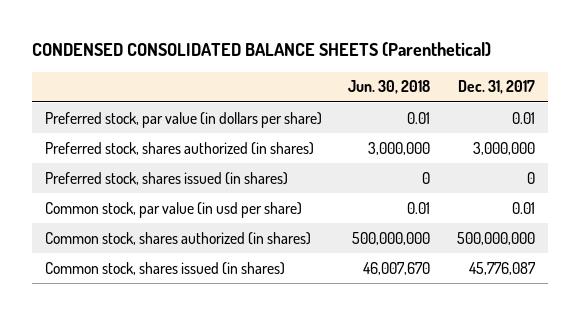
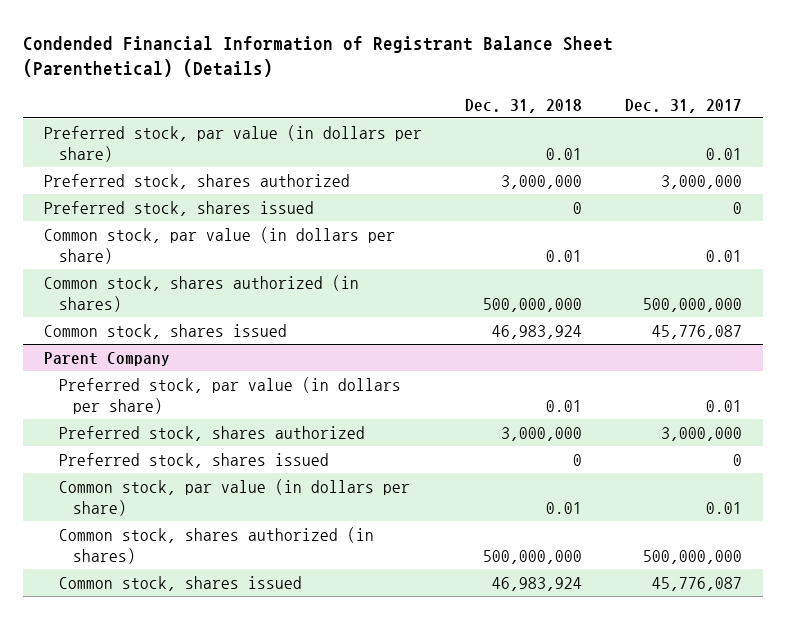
[31,42,491,58] CONDENSED CONSOLIDATED BALANCE SHEETS (Parenthetical) -> [22,35,613,78] Condended Financial Information of Registrant Balance Sheet (Parenthetical) (Details)
[348,80,431,95] Jun. 30, 2018 -> none
none -> [465,98,583,113] Dec. 31, 2018
[44,141,314,155] Preferred stock, shares authorized (in shares) -> [44,173,351,189] Preferred stock, shares authorized
[44,171,288,185] Preferred stock, shares issued (in shares) -> [44,200,315,216] Preferred stock, shares issued
[44,201,302,218] Common stock, par value (in usd per share) -> [44,226,396,264] Common stock, par value (in dollars per share)
[44,261,285,275] Common stock, shares issued (in shares) -> [44,323,288,339] Common stock, shares issued
none -> [44,351,171,366] Parent Company
none -> [58,376,401,414] Preferred stock, par value (in dollars per share)
none -> [58,425,365,441] Preferred stock, shares authorized
none -> [58,452,329,468] Preferred stock, shares issued
none -> [58,478,410,516] Common stock, par value (in dollars per share)
none -> [58,526,374,564] Common stock, shares authorized (in shares)
none -> [58,575,302,591] Common stock, shares issued

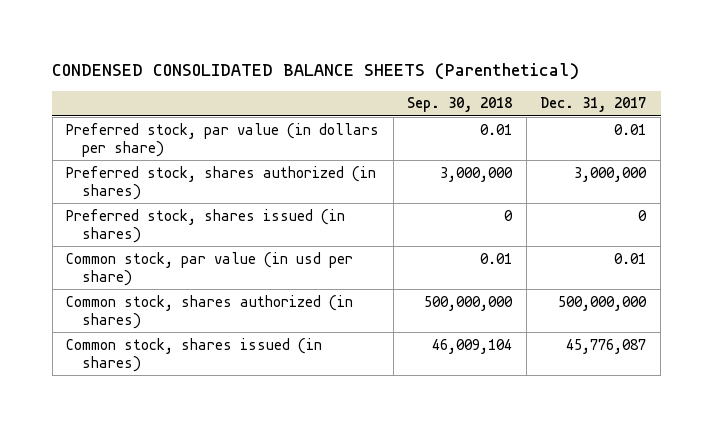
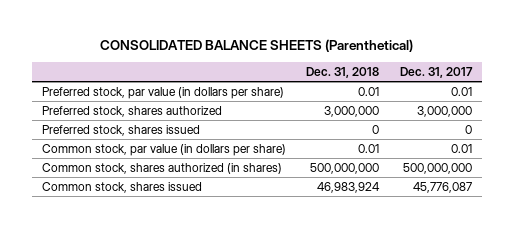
[52,62,580,80] CONDENSED CONSOLIDATED BALANCE SHEETS (Parenthetical) -> [99,39,413,53] CONSOLIDATED BALANCE SHEETS (Parenthetical)
[407,97,513,113] Sep. 30, 2018 -> none
none -> [306,67,380,79] Dec. 31, 2018
[66,165,377,200] Preferred stock, shares authorized (in shares) -> [41,106,222,118] Preferred stock, shares authorized
[66,208,346,243] Preferred stock, shares issued (in shares) -> [41,125,200,137] Preferred stock, shares issued
[66,251,354,286] Common stock, par value (in usd per share) -> [41,144,286,157] Common stock, par value (in dollars per share)
[66,337,323,372] Common stock, shares issued (in shares) -> [41,182,202,194] Common stock, shares issued

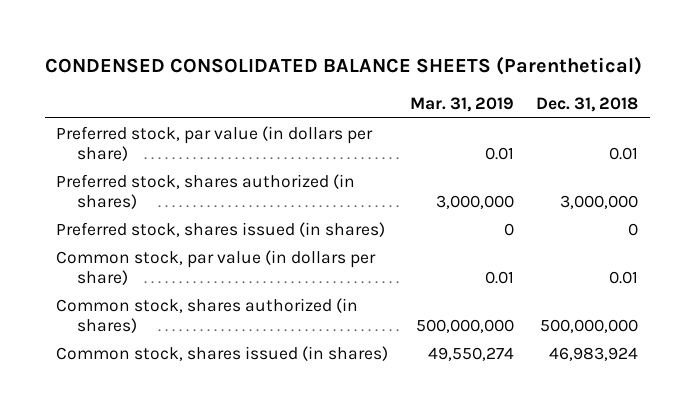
[99,39,413,53] CONSOLIDATED BALANCE SHEETS (Parenthetical) -> [44,56,642,76] CONDENSED CONSOLIDATED BALANCE SHEETS (Parenthetical)
[399,67,473,79] Dec. 31, 2017 -> none
none -> [410,97,515,113] Mar. 31, 2019
[41,106,222,118] Preferred stock, shares authorized -> [55,173,355,209] Preferred stock, shares authorized (in shares)
[41,125,200,137] Preferred stock, shares issued -> [55,221,385,237] Preferred stock, shares issued (in shares)
[41,182,202,194] Common stock, shares issued -> [55,345,388,361] Common stock, shares issued (in shares)

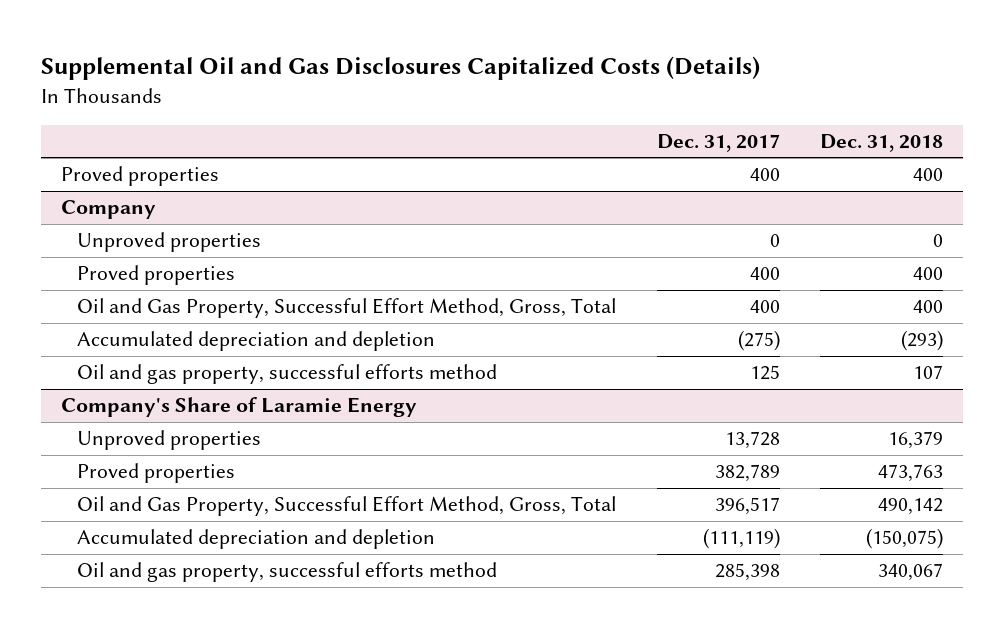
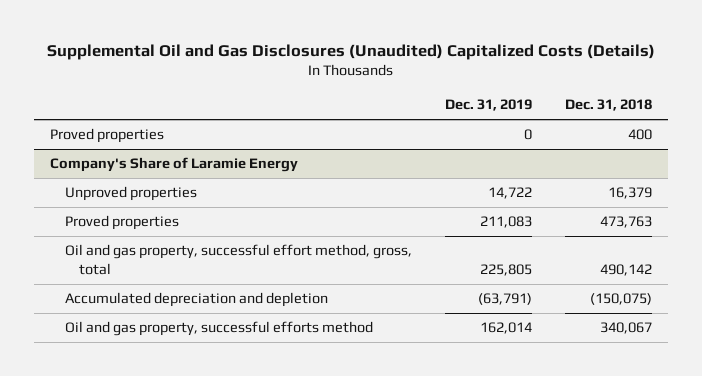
[40,56,760,81] Supplemental Oil and Gas Disclosures Capitalized Costs (Details) -> [46,43,655,60] Supplemental Oil and Gas Disclosures (Unaudited) Capitalized Costs (Details)
[656,133,780,152] Dec. 31, 2017 -> none
none -> [444,99,532,112] Dec. 31, 2019
[60,200,156,220] Company -> none
[77,232,262,253] Unproved properties -> none
[77,265,236,286] Proved properties -> none
[77,298,617,319] Oil and Gas Property, Successful Effort Method, Gross, Total -> none
[77,331,436,352] Accumulated depreciation and depletion -> none
[77,364,498,385] Oil and gas property, successful efforts method -> none
[77,496,617,517] Oil and Gas Property, Successful Effort Method, Gross, Total -> [64,244,412,275] Oil and gas property, successful effort method, gross, total

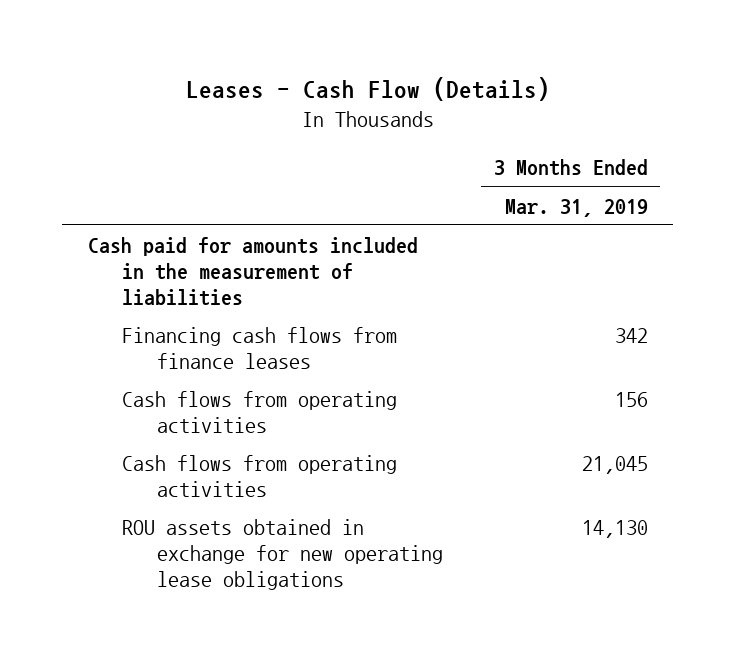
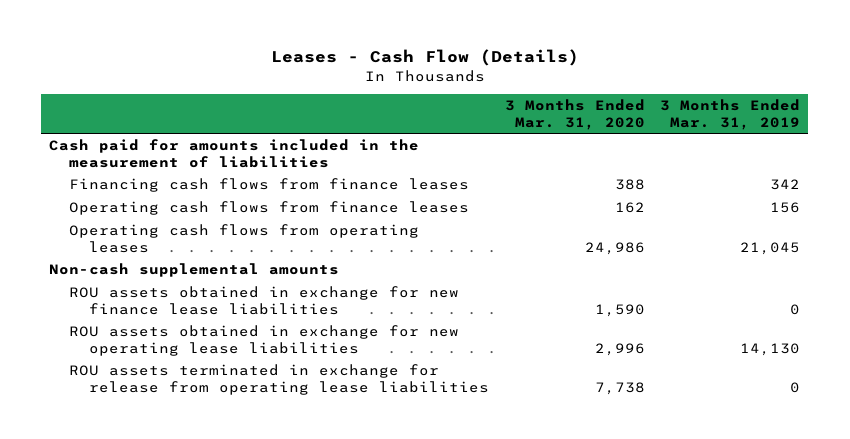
none -> [504,99,645,130] 3 Months Ended Mar. 31, 2020
[122,391,398,434] Cash flows from operating activities -> [69,201,470,216] Operating cash flows from finance leases
[122,455,398,498] Cash flows from operating activities -> [69,224,420,253] Operating cash flows from operating leases
none -> [49,263,340,278] Non-cash supplemental amounts
none -> [69,286,460,315] ROU assets obtained in exchange for new finance lease liabilities
[122,519,444,590] ROU assets obtained in exchange for new operating lease obligations -> [69,325,460,356] ROU assets obtained in exchange for new operating lease liabilities
none -> [69,364,490,395] ROU assets terminated in exchange for release from operating lease liabilities

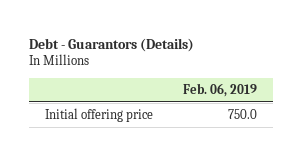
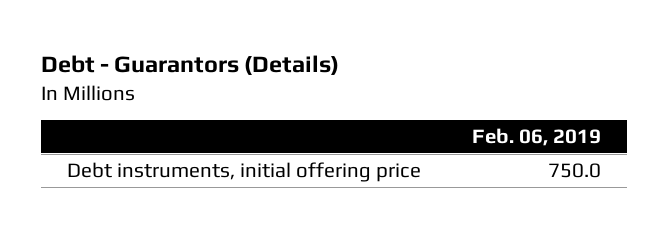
[44,108,153,123] Initial offering price -> [66,161,421,182] Debt instruments, initial offering price

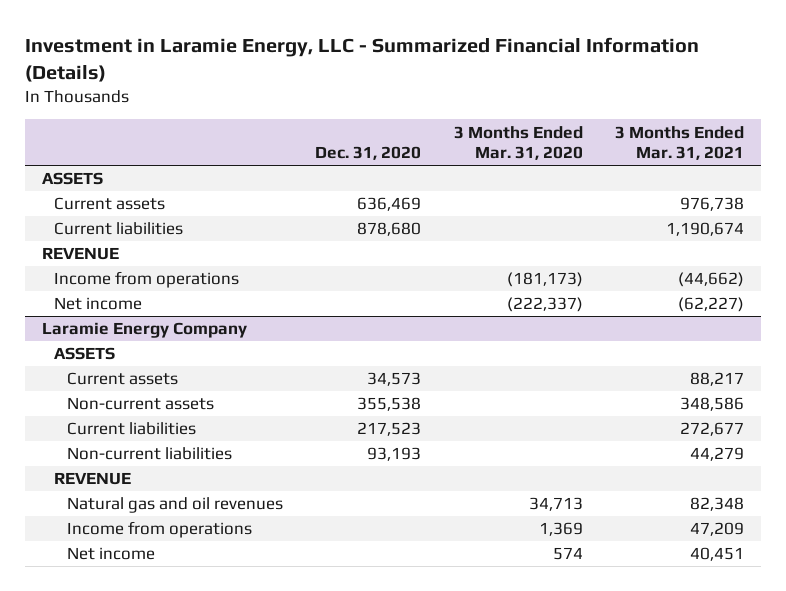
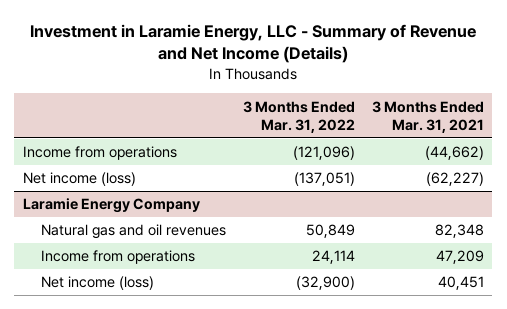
[25,37,700,82] Investment in Laramie Energy, LLC - Summarized Financial Information (Details) -> [30,23,477,64] Investment in Laramie Energy, LLC - Summary of Revenue and Net Income (Details)
[315,146,422,161] Dec. 31, 2020 -> none
[453,125,583,161] 3 Months Ended Mar. 31, 2020 -> none
none -> [242,100,355,133] 3 Months Ended Mar. 31, 2022
[41,172,103,186] ASSETS -> none
[54,197,166,211] Current assets -> none
[54,222,184,236] Current liabilities -> none
[41,247,119,261] REVENUE -> none
[54,297,143,311] Net income -> [22,172,136,187] Net income (loss)
[54,347,116,361] ASSETS -> none
[66,372,178,386] Current assets -> none
[66,397,214,411] Non-current assets -> none
[66,422,196,436] Current liabilities -> none
[66,447,232,461] Non-current liabilities -> none
[54,472,132,486] REVENUE -> none
[66,547,155,561] Net income -> [41,276,155,291] Net income (loss)

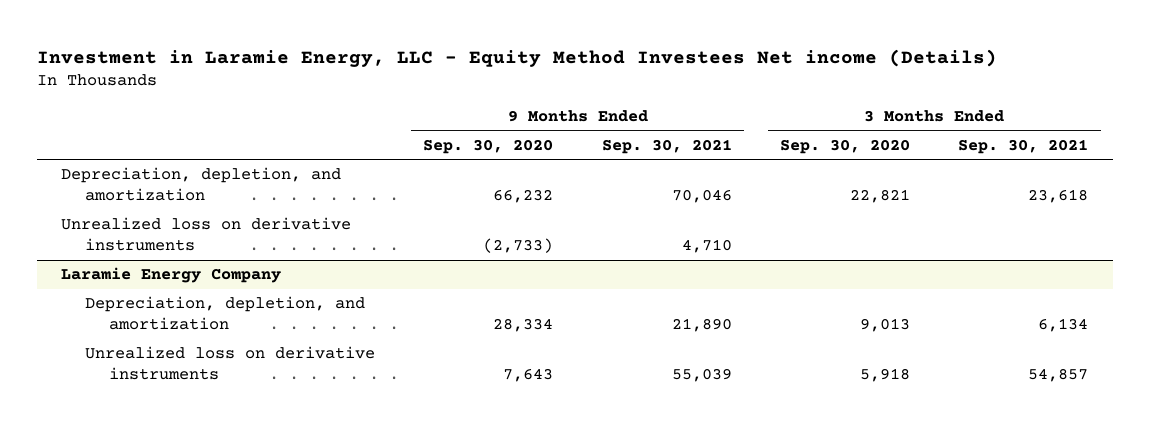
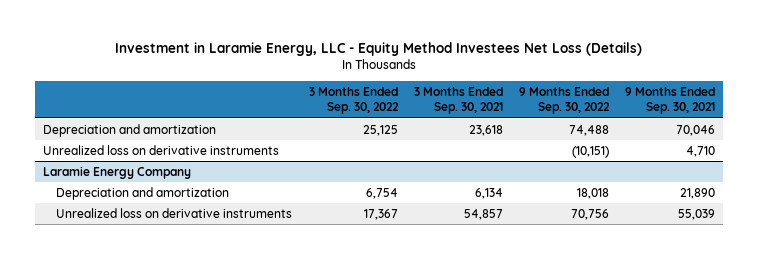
[36,48,997,67] Investment in Laramie Energy, LLC - Equity Method Investees Net income (Details) -> [115,42,643,57] Investment in Laramie Energy, LLC - Equity Method Investees Net Loss (Details)
[423,139,554,155] Sep. 30, 2020 -> none
[780,139,911,155] Sep. 30, 2020 -> none
none -> [308,87,399,115] 3 Months Ended Sep. 30, 2022
none -> [518,87,610,115] 9 Months Ended Sep. 30, 2022
[60,167,341,202] Depreciation, depletion, and amortization -> [42,123,216,137] Depreciation and amortization
[85,296,366,331] Depreciation, depletion, and amortization -> [56,186,230,200] Depreciation and amortization

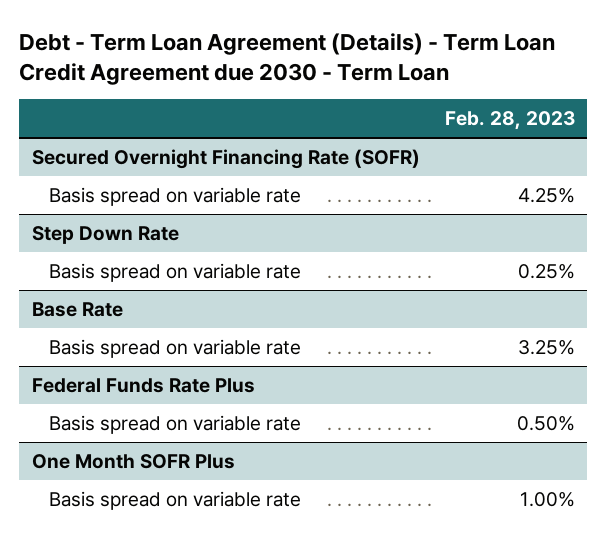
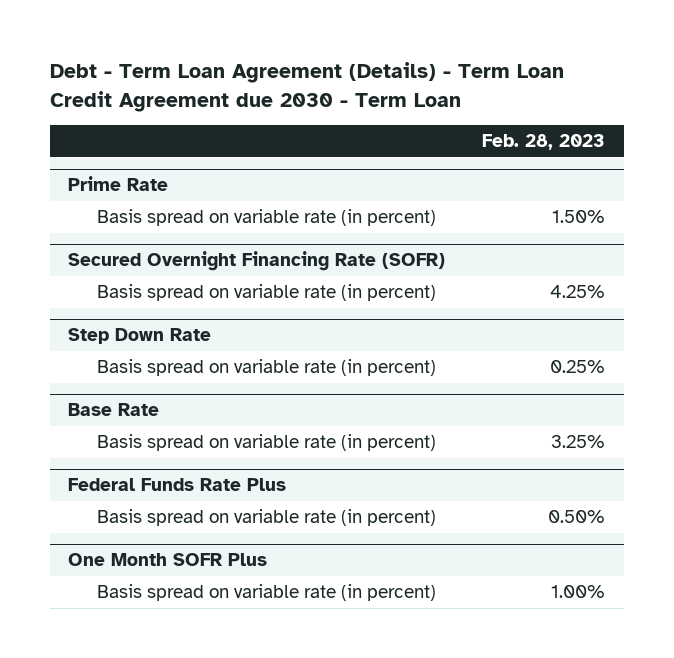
none -> [68,176,169,192] Prime Rate
none -> [97,209,437,227] Basis spread on variable rate (in percent)
[48,186,301,206] Basis spread on variable rate -> [97,284,437,302] Basis spread on variable rate (in percent)
[48,262,301,282] Basis spread on variable rate -> [97,359,437,377] Basis spread on variable rate (in percent)
[48,338,301,358] Basis spread on variable rate -> [97,434,437,452] Basis spread on variable rate (in percent)
[48,414,301,434] Basis spread on variable rate -> [97,509,437,527] Basis spread on variable rate (in percent)
[48,490,301,510] Basis spread on variable rate -> [97,584,437,602] Basis spread on variable rate (in percent)

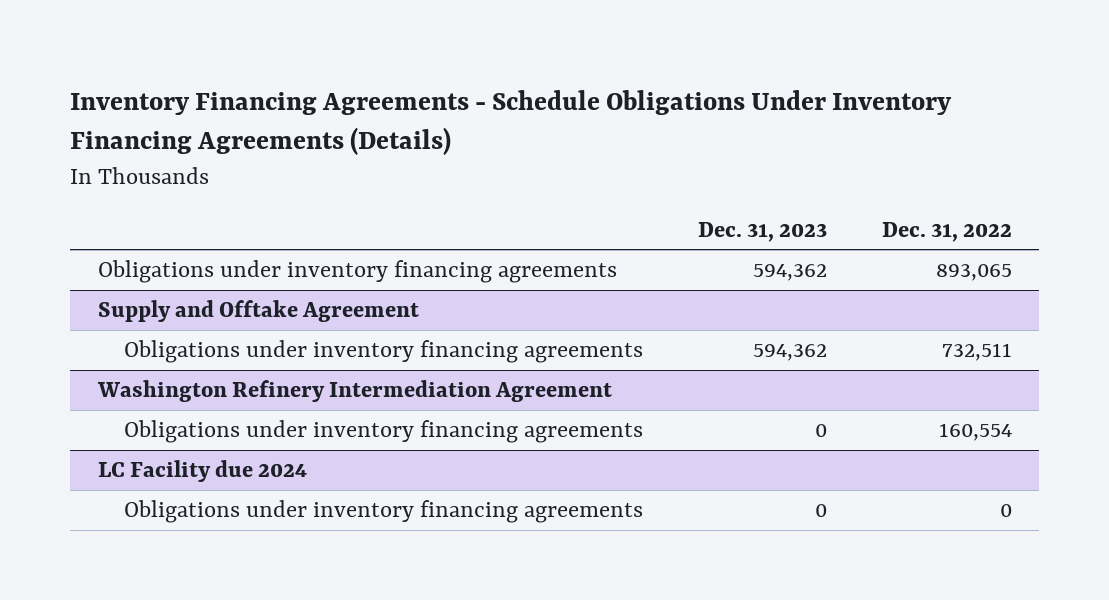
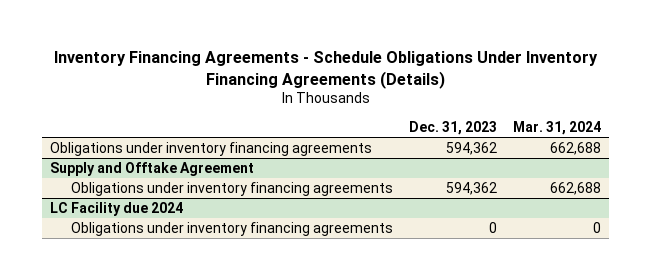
[881,221,1012,242] Dec. 31, 2022 -> none
none -> [513,121,602,136] Mar. 31, 2024
[96,380,612,403] Washington Refinery Intermediation Agreement -> none
[124,420,644,444] Obligations under inventory financing agreements -> none

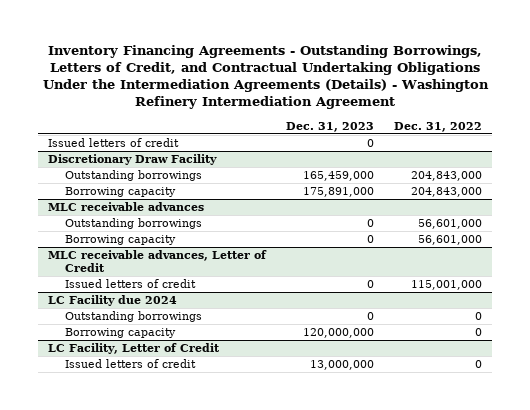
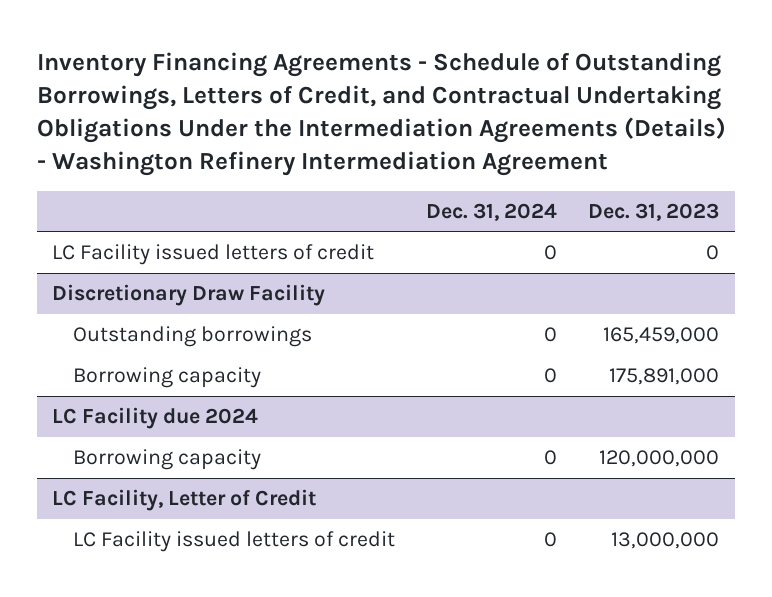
[42,45,489,110] Inventory Financing Agreements - Outstanding Borrowings, Letters of Credit, and Contractual Undertaking Obligations Under the Intermediation Agreements (Details) - Washington Refinery Intermediation Agreement -> [36,52,726,177] Inventory Financing Agreements - Schedule of Outstanding Borrowings, Letters of Credit, and Contractual Undertaking Obligations Under the Intermediation Agreements (Details) - Washington Refinery Intermediation Agreement
[393,121,482,132] Dec. 31, 2022 -> none
none -> [426,202,558,221] Dec. 31, 2024
[47,138,179,148] Issued letters of credit -> [52,244,375,266] LC Facility issued letters of credit
[47,202,204,212] MLC receivable advances -> none
[65,218,203,230] Outstanding borrowings -> none
[65,235,177,246] Borrowing capacity -> none
[47,250,267,272] MLC receivable advances, Letter of Credit -> none
[65,279,197,289] Issued letters of credit -> none
[65,311,203,323] Outstanding borrowings -> none
[65,359,197,369] Issued letters of credit -> [73,531,396,553] LC Facility issued letters of credit

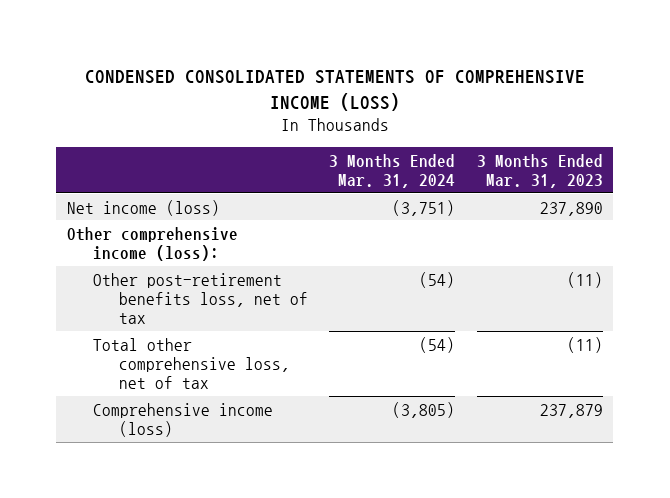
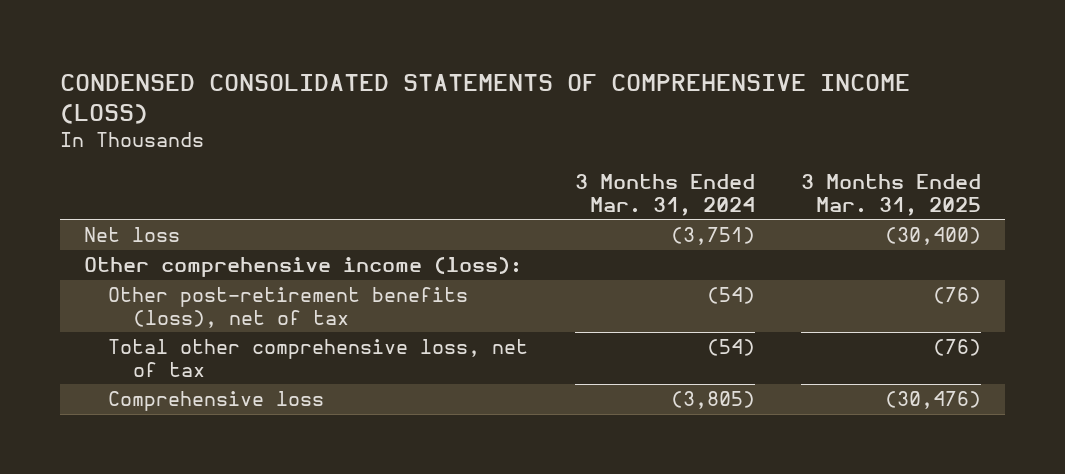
[476,153,603,188] 3 Months Ended Mar. 31, 2023 -> none
none -> [801,173,982,216] 3 Months Ended Mar. 31, 2025
[66,199,220,216] Net income (loss) -> [83,227,180,243] Net loss
[93,272,309,324] Other post-retirement benefits loss, net of tax -> [108,287,469,329] Other post-retirement benefits (loss), net of tax
[93,402,274,437] Comprehensive income (loss) -> [108,391,325,412] Comprehensive loss

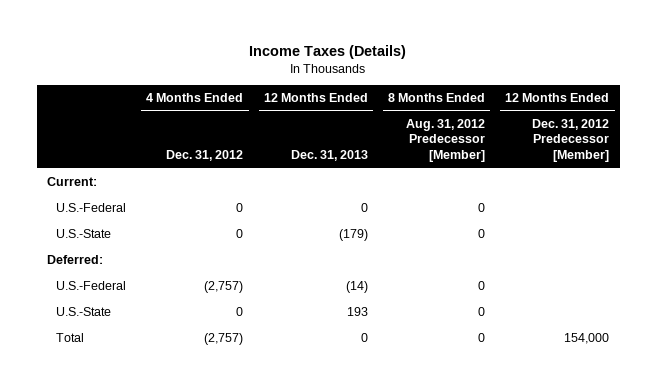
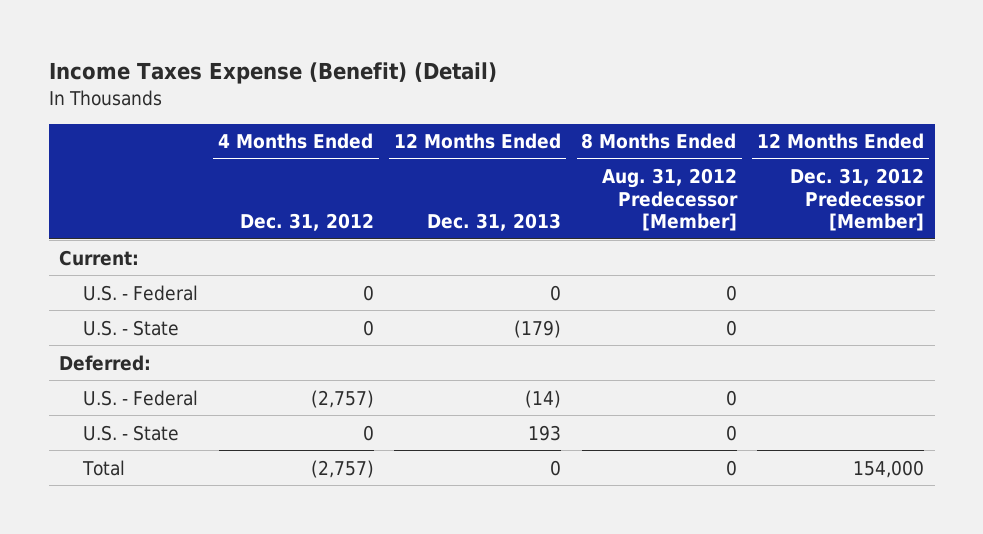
[249,44,407,59] Income Taxes (Details) -> [48,61,497,84] Income Taxes Expense (Benefit) (Detail)
[56,203,127,213] U.S.-Federal -> [83,284,199,301] U.S. - Federal
[56,229,112,239] U.S.-State -> [83,319,180,336] U.S. - State
[56,281,127,291] U.S.-Federal -> [83,389,199,406] U.S. - Federal
[56,307,112,317] U.S.-State -> [83,424,180,441] U.S. - State

